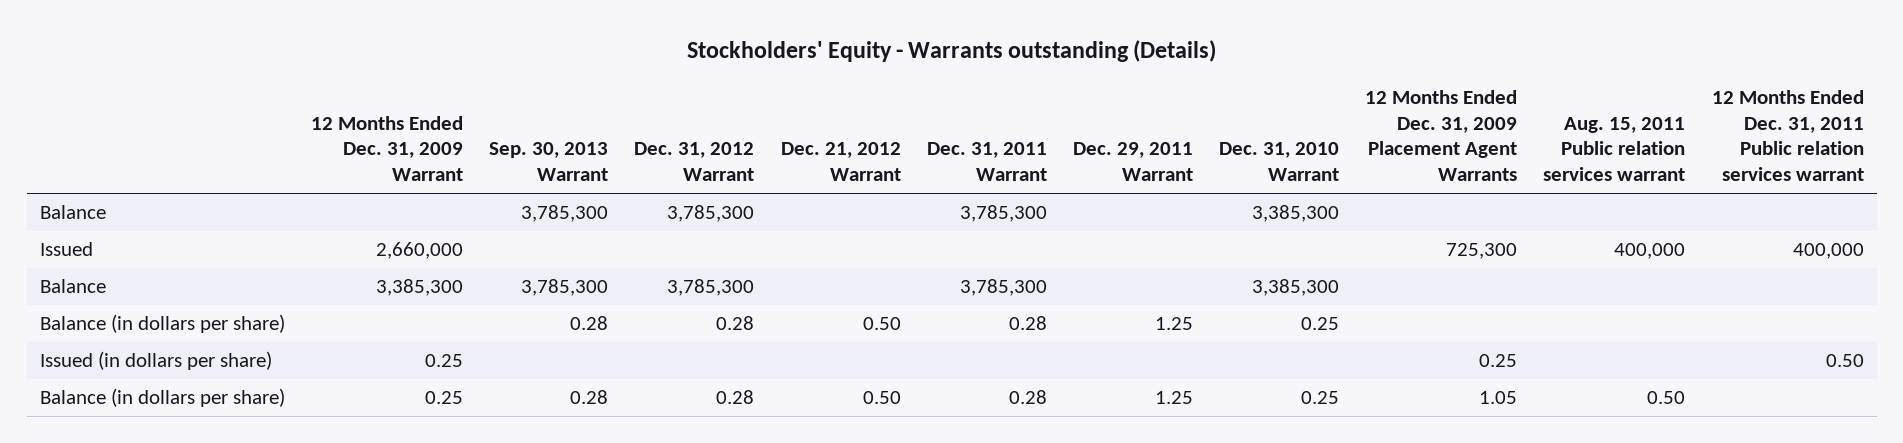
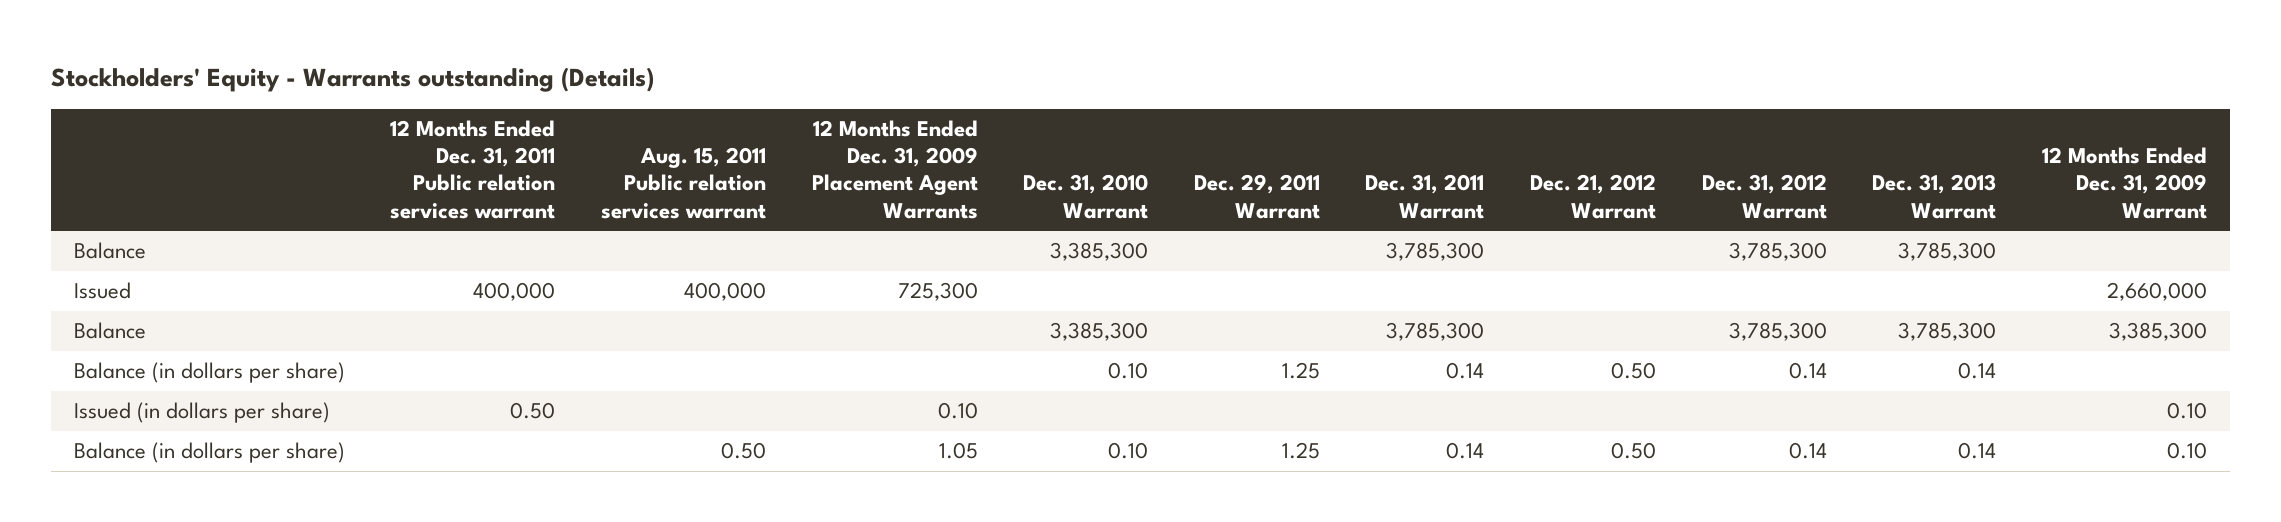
[489,142,609,182] Sep. 30, 2013 Warrant -> none
none -> [1872,174,1997,219] Dec. 31, 2013 Warrant
[716,316,755,331] 0.28 -> [1788,362,1827,380] 0.14
[1008,316,1047,331] 0.28 -> [1446,362,1485,380] 0.14
[1301,317,1340,331] 0.25 -> [1108,362,1149,380] 0.10
[425,354,464,368] 0.25 -> [2166,402,2207,420] 0.10
[1479,354,1518,368] 0.25 -> [937,402,978,420] 0.10
[425,391,464,405] 0.25 -> [2166,442,2207,460] 0.10
[716,390,755,405] 0.28 -> [1788,442,1827,460] 0.14
[1008,390,1047,405] 0.28 -> [1446,442,1485,460] 0.14
[1301,391,1340,405] 0.25 -> [1108,442,1149,460] 0.10

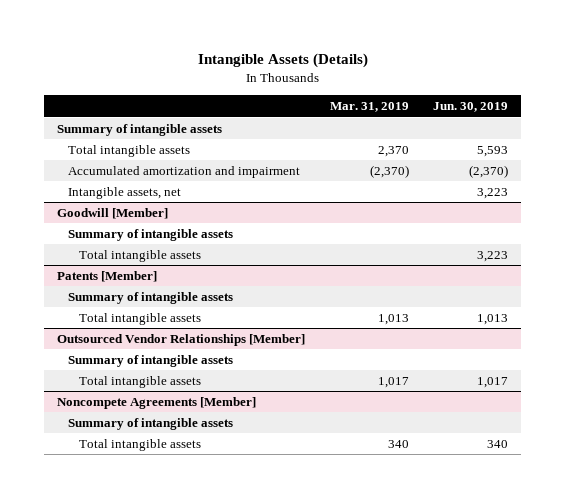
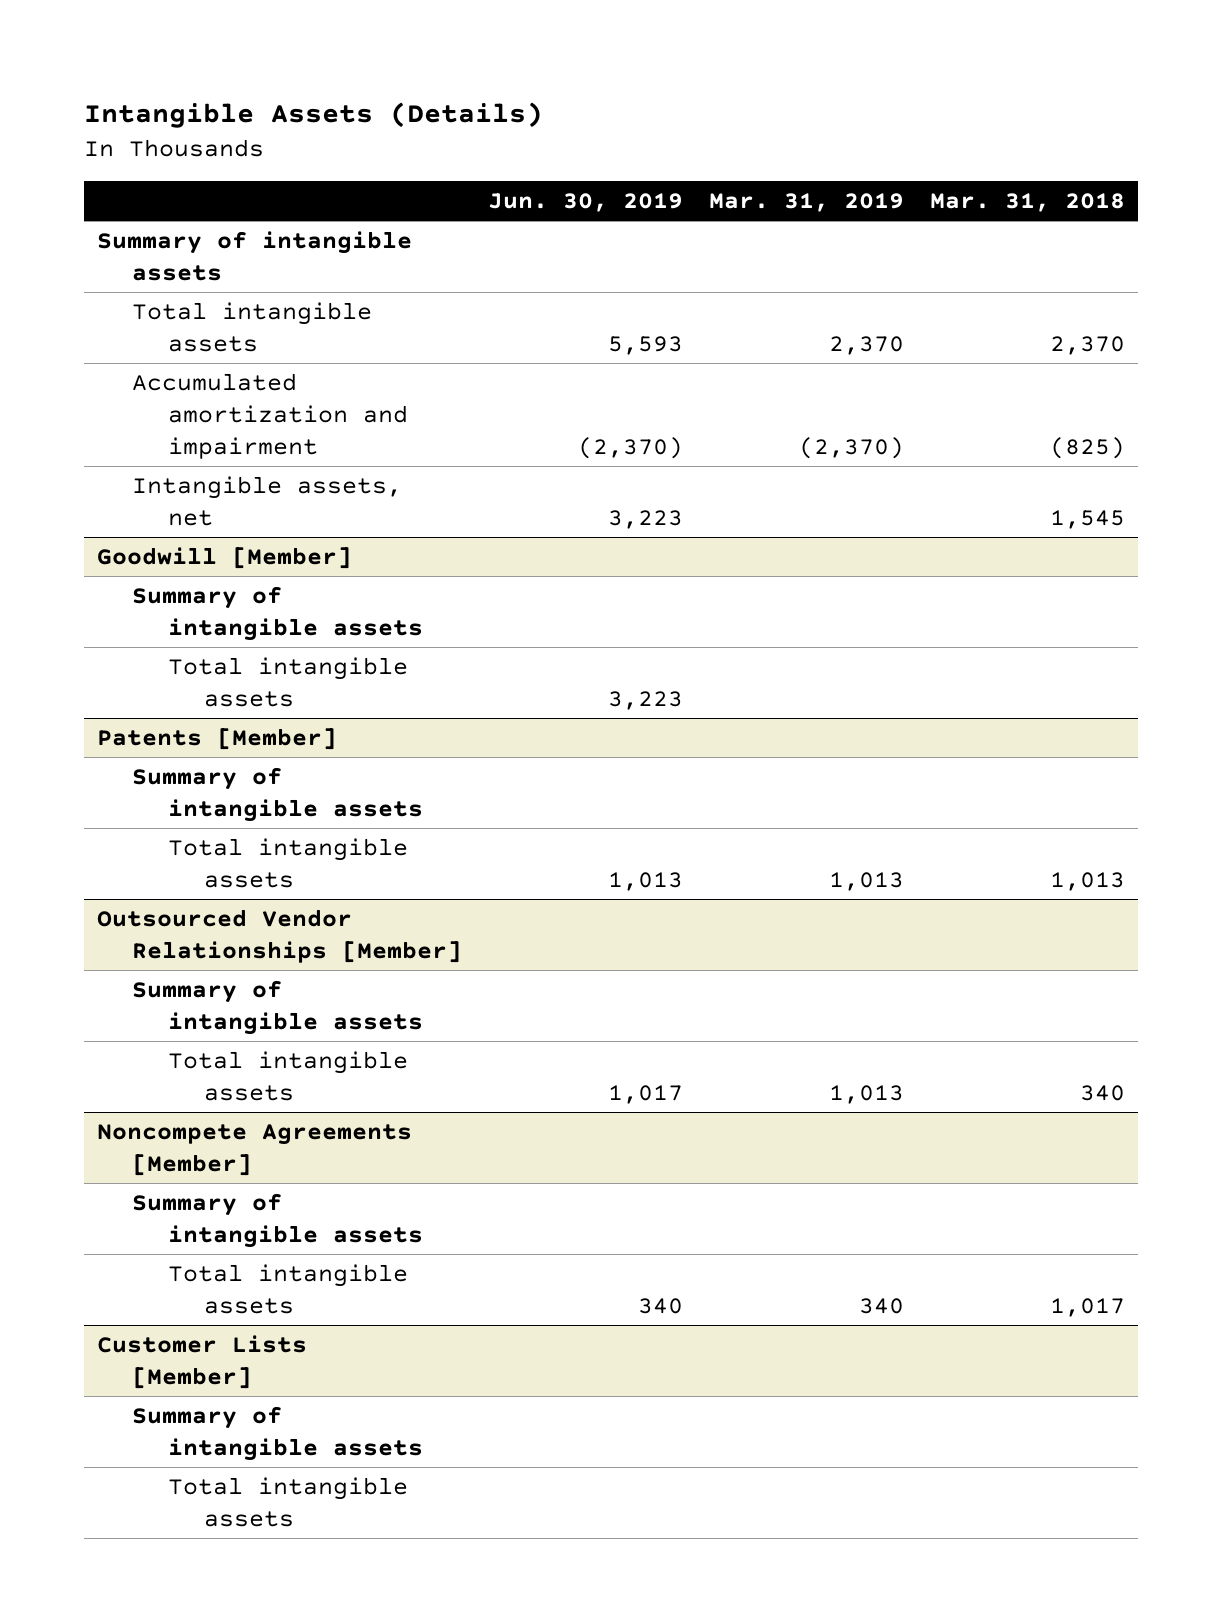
none -> [930,192,1126,212] Mar. 31, 2018
[377,376,409,388] 1,017 -> [829,1084,905,1104] 1,013
none -> [96,1335,307,1389] Customer Lists [Member]
none -> [132,1406,424,1461] Summary of intangible assets
none -> [168,1477,409,1527] Total intangible assets

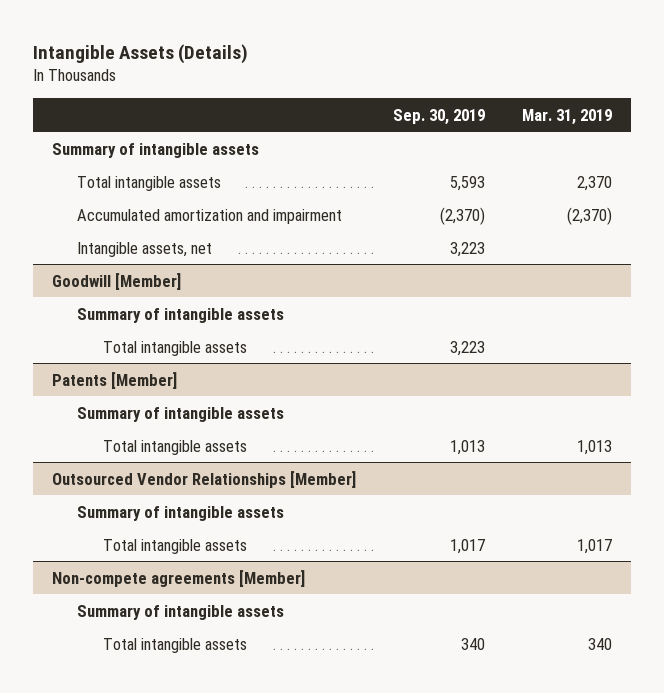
[488,192,684,212] Jun. 30, 2019 -> none
[930,192,1126,212] Mar. 31, 2018 -> none
none -> [392,108,485,125] Sep. 30, 2019
[829,1084,905,1104] 1,013 -> [577,538,613,554] 1,017
[96,1124,412,1176] Noncompete Agreements [Member] -> [51,569,305,587] Non-compete agreements [Member]
[96,1335,307,1389] Customer Lists [Member] -> none
[132,1406,424,1461] Summary of intangible assets -> none
[168,1477,409,1527] Total intangible assets -> none

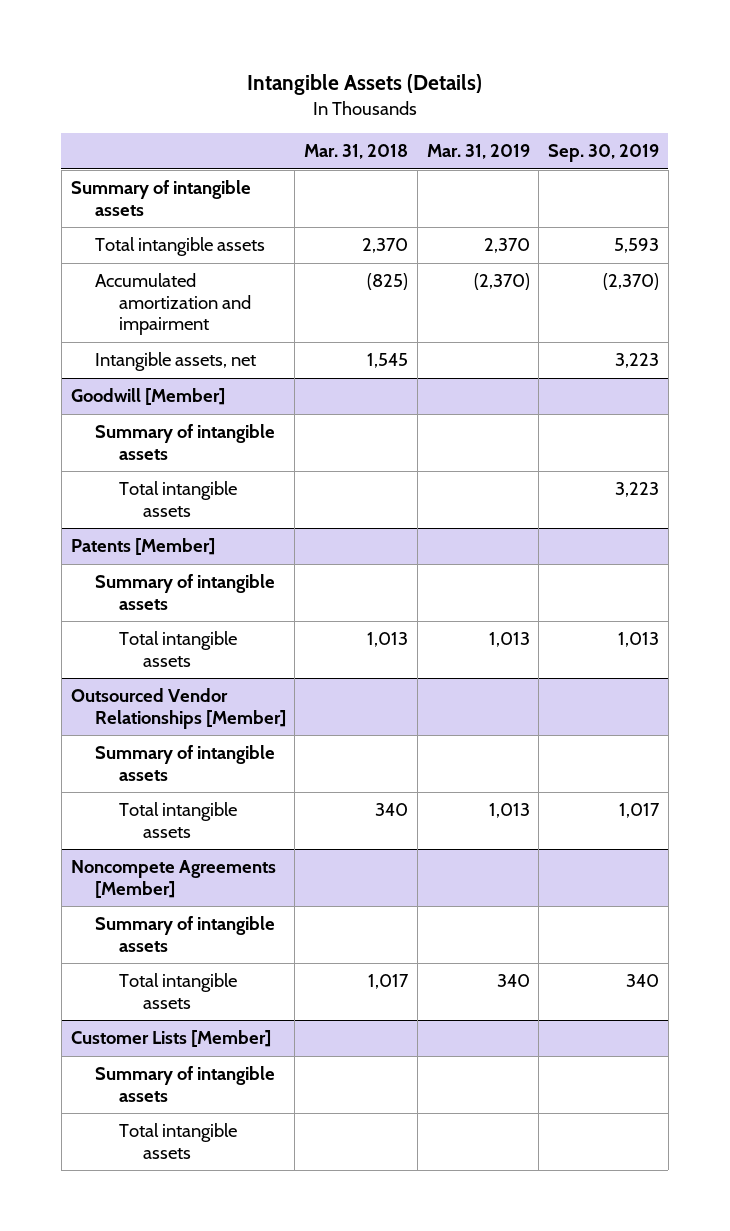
none -> [304,144,409,160] Mar. 31, 2018
[577,538,613,554] 1,017 -> [488,803,530,819] 1,013
[51,569,305,587] Non-compete agreements [Member] -> [70,860,276,898] Noncompete Agreements [Member]
none -> [70,1030,271,1048] Customer Lists [Member]
none -> [94,1066,275,1102] Summary of intangible assets
none -> [118,1123,237,1159] Total intangible assets

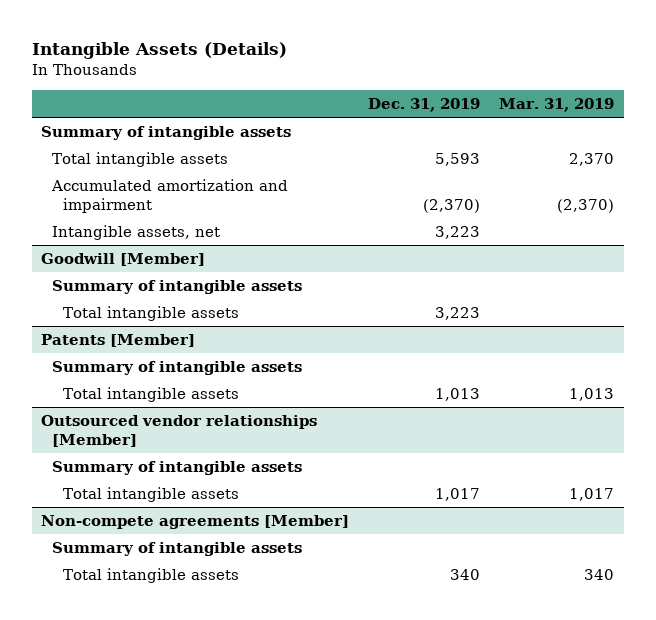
[304,144,409,160] Mar. 31, 2018 -> none
[547,144,659,163] Sep. 30, 2019 -> none
none -> [368,97,481,112] Dec. 31, 2019
[70,688,286,729] Outsourced Vendor Relationships [Member] -> [41,415,318,447] Outsourced vendor relationships [Member]
[488,803,530,819] 1,013 -> [569,488,615,502] 1,017
[70,860,276,898] Noncompete Agreements [Member] -> [41,515,350,530] Non-compete agreements [Member]
[70,1030,271,1048] Customer Lists [Member] -> none
[94,1066,275,1102] Summary of intangible assets -> none
[118,1123,237,1159] Total intangible assets -> none

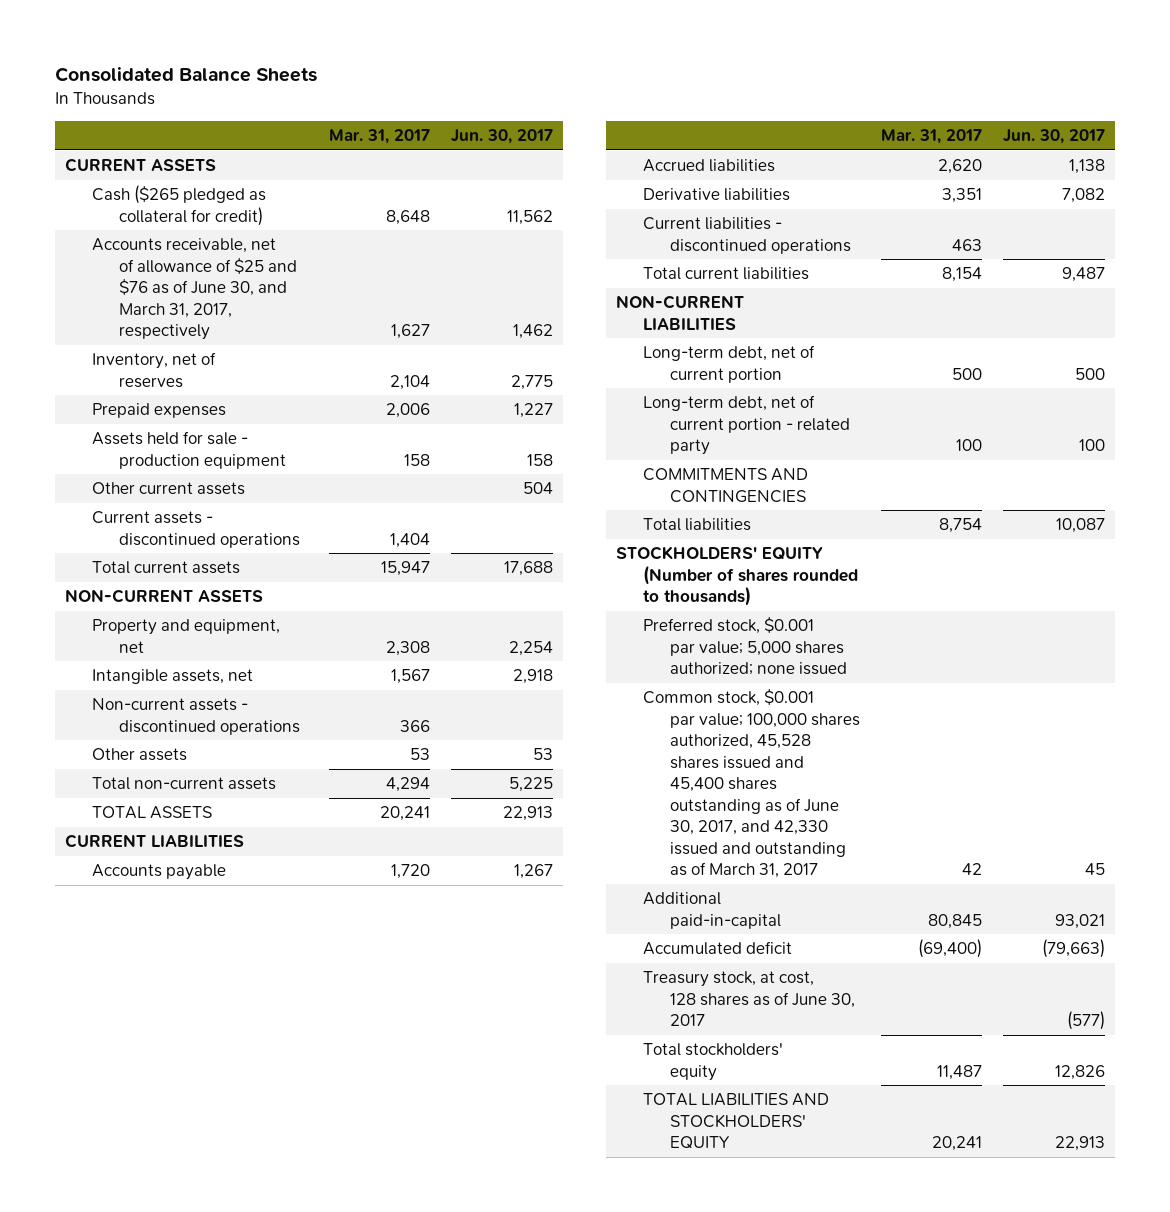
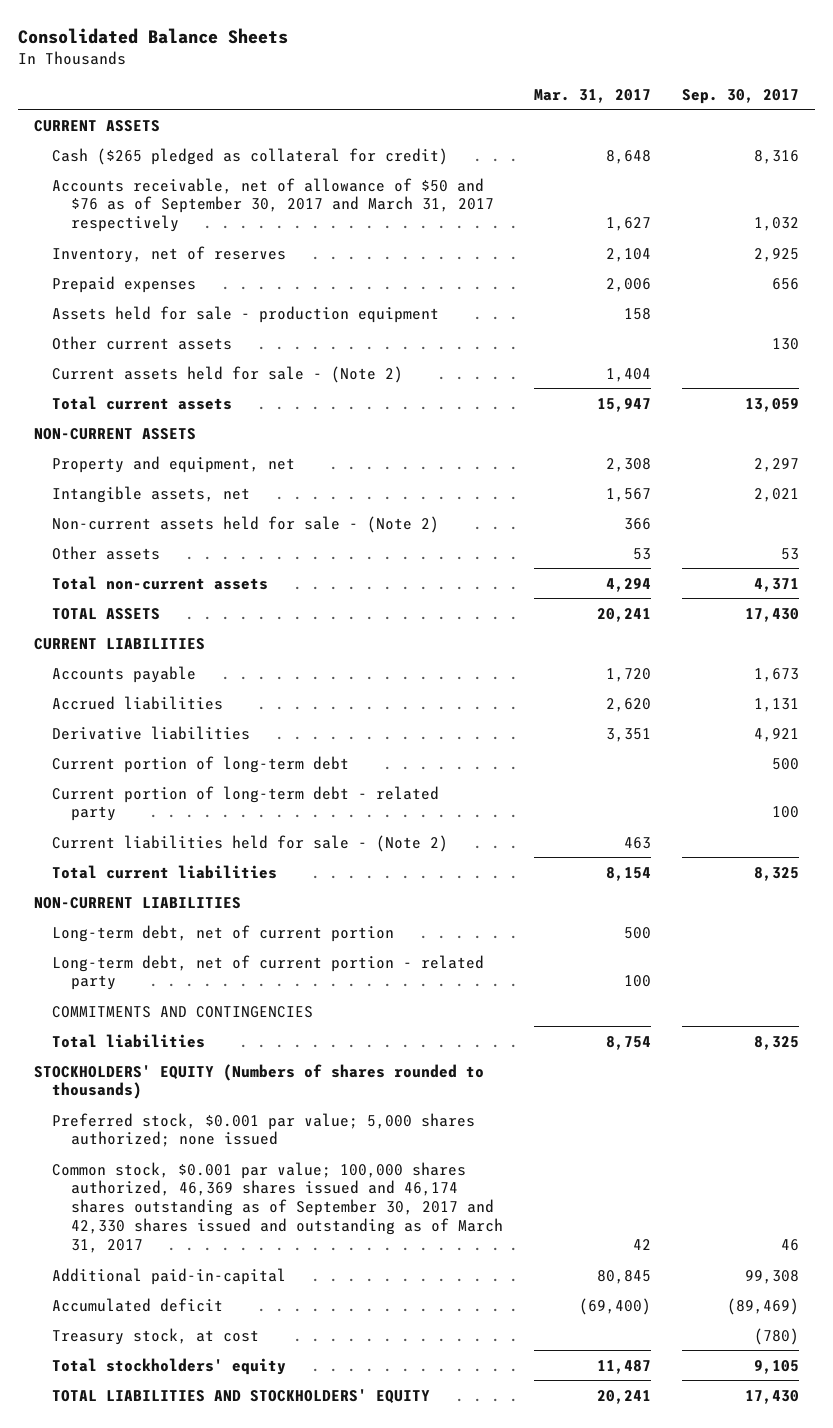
[451,129,554,145] Jun. 30, 2017 -> none
none -> [682,88,800,104] Sep. 30, 2017
[91,238,297,341] Accounts receivable, net of allowance of $25 and $76 as of June 30, and March 31, 2017, respectively -> [52,177,494,233] Accounts receivable, net of allowance of $50 and $76 as of September 30, 2017 and March 31, 2017 respectively
[91,511,300,548] Current assets - discontinued operations -> [52,365,404,383] Current assets held for sale - (Note 2)
[91,698,300,735] Non-current assets - discontinued operations -> [52,515,440,533] Non-current assets held for sale - (Note 2)
none -> [52,755,350,773] Current portion of long-term debt
none -> [52,785,440,822] Current portion of long-term debt - related party
[643,217,852,254] Current liabilities - discontinued operations -> [52,834,449,852] Current liabilities held for sale - (Note 2)
[616,546,859,607] STOCKHOLDERS' EQUITY (Number of shares rounded to thousands) -> [34,1063,485,1100] STOCKHOLDERS' EQUITY (Numbers of shares rounded to thousands)
[643,689,861,879] Common stock, $0.001 par value; 100,000 shares authorized, 45,528 shares issued and 45,400 shares outstanding as of June 30, 2017, and 42,330 issued and outstanding as of March 31, 2017 -> [52,1161,503,1253] Common stock, $0.001 par value; 100,000 shares authorized, 46,369 shares issued and 46,174 shares outstanding as of September 30, 2017 and 42,330 shares issued and outstanding as of March 31, 2017
[643,971,856,1027] Treasury stock, at cost, 128 shares as of June 30, 2017 -> [52,1327,260,1345] Treasury stock, at cost

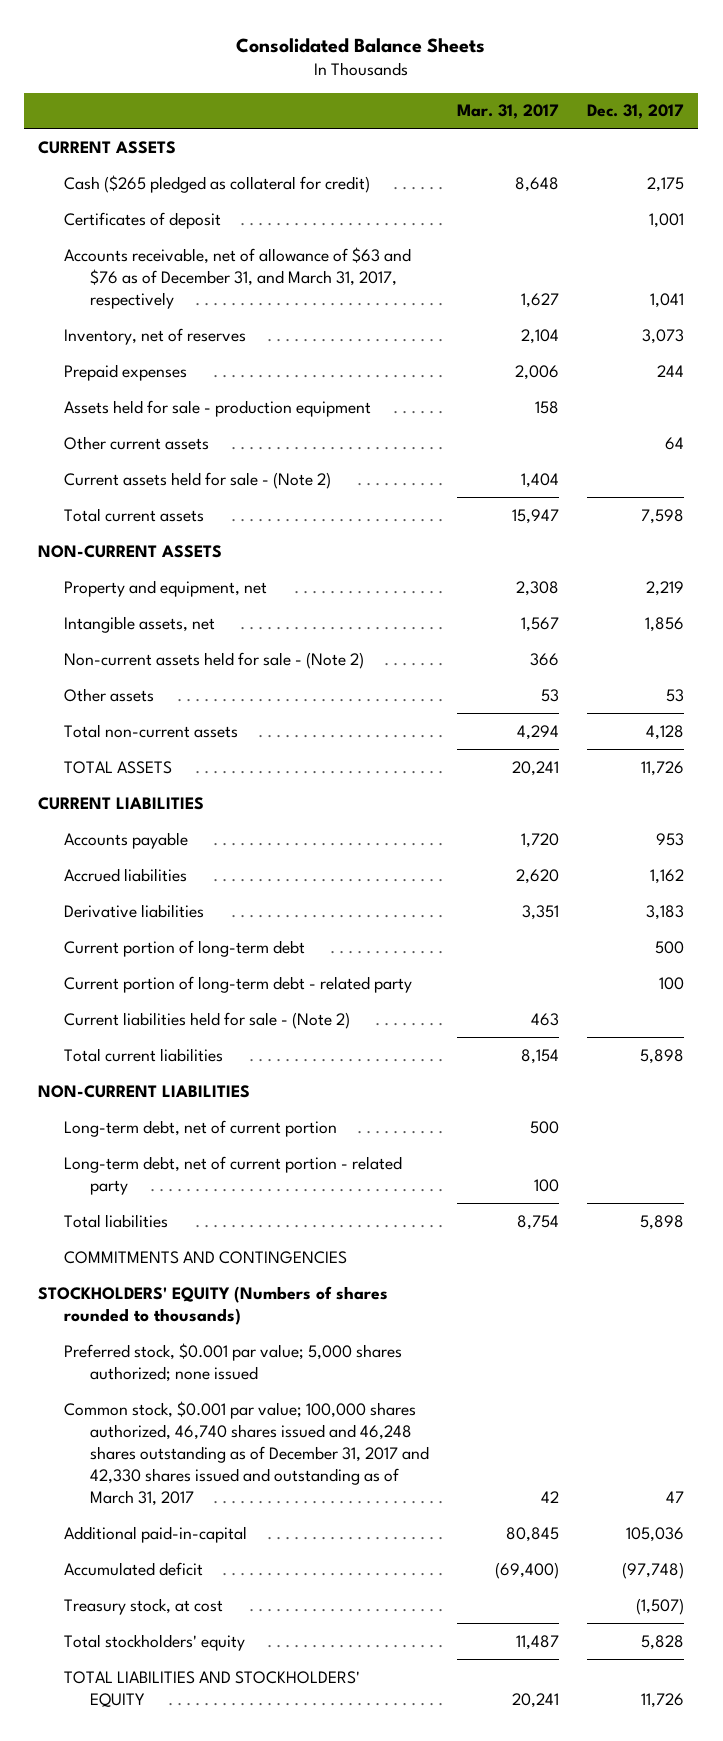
[682,88,800,104] Sep. 30, 2017 -> none
none -> [587,104,685,120] Dec. 31, 2017
none -> [64,211,222,229] Certificates of deposit
[52,177,494,233] Accounts receivable, net of allowance of $50 and $76 as of September 30, 2017 and March 31, 2017 respectively -> [64,246,412,309] Accounts receivable, net of allowance of $63 and $76 as of December 31, and March 31, 2017, respectively
[52,1005,314,1018] COMMITMENTS AND CONTINGENCIES -> [64,1250,348,1264] COMMITMENTS AND CONTINGENCIES
[52,1161,503,1253] Common stock, $0.001 par value; 100,000 shares authorized, 46,369 shares issued and 46,174 shares outstanding as of September 30, 2017 and 42,330 shares issued and outstanding as of March 31, 2017 -> [64,1400,430,1506] Common stock, $0.001 par value; 100,000 shares authorized, 46,740 shares issued and 46,248 shares outstanding as of December 31, 2017 and 42,330 shares issued and outstanding as of March 31, 2017

